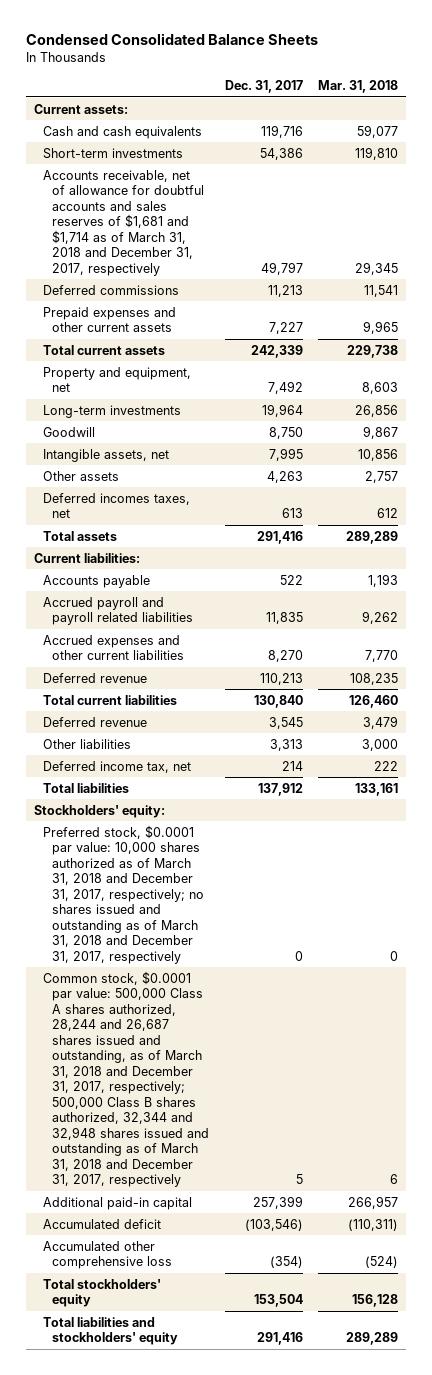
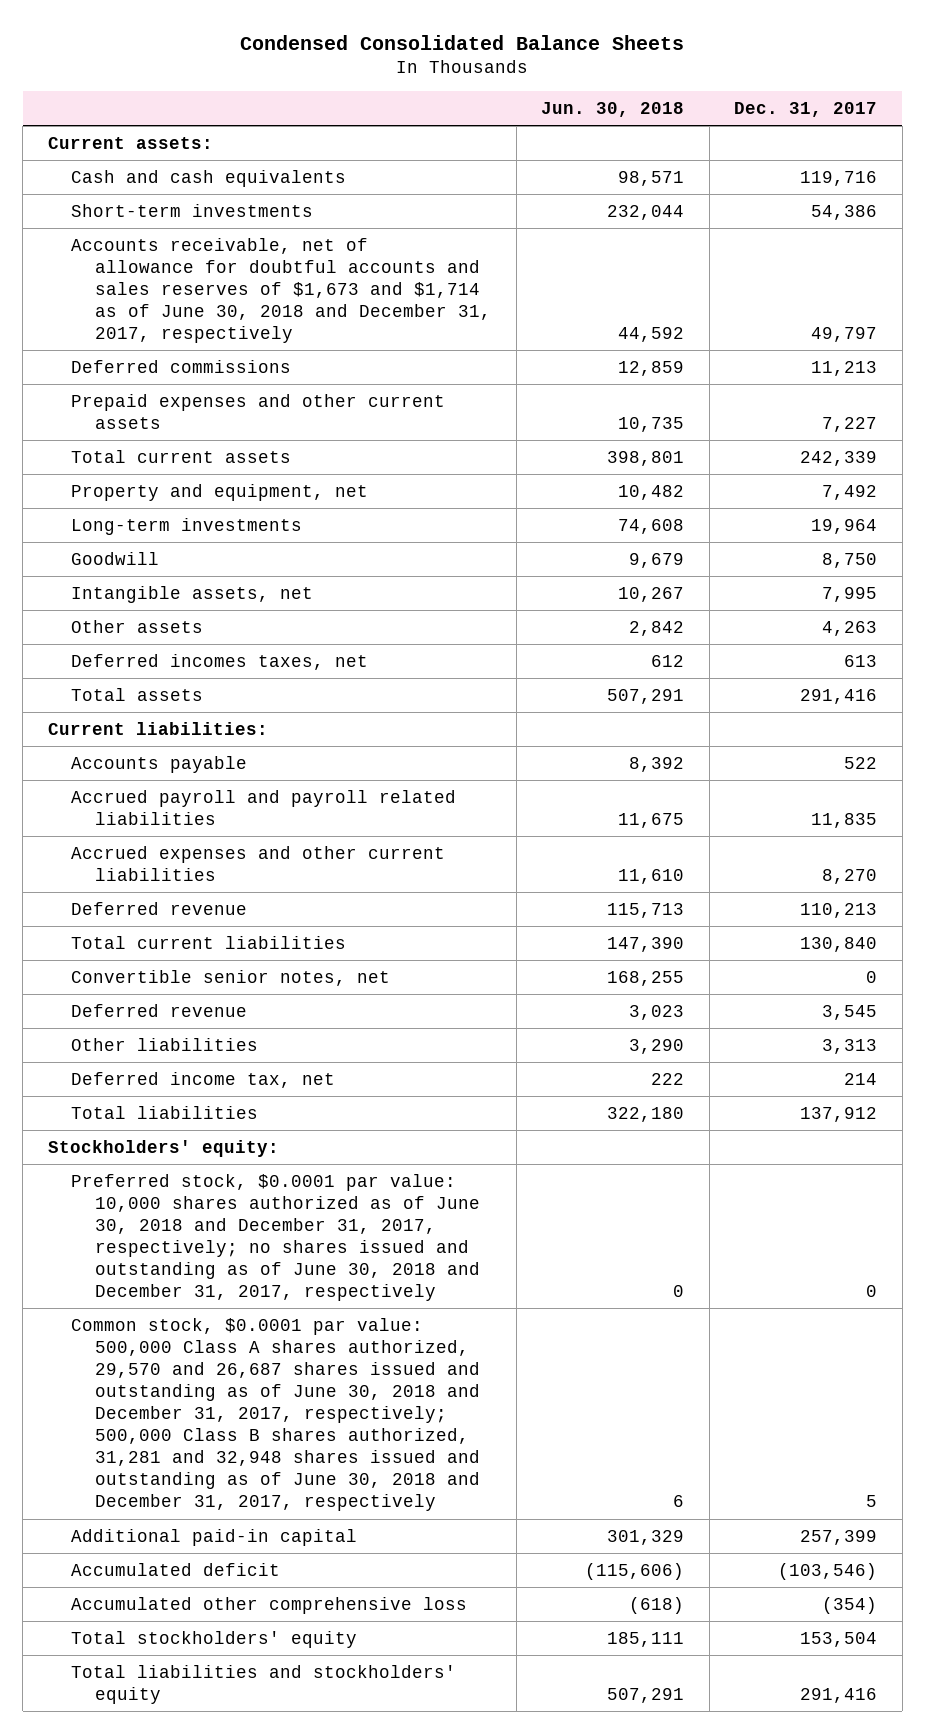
[318,80,399,94] Mar. 31, 2018 -> none
none -> [541,101,685,117] Jun. 30, 2018
[43,169,205,276] Accounts receivable, net of allowance for doubtful accounts and sales reserves of $1,681 and $1,714 as of March 31, 2018 and December 31, 2017, respectively -> [71,237,492,344] Accounts receivable, net of allowance for doubtful accounts and sales reserves of $1,673 and $1,714 as of June 30, 2018 and December 31, 2017, respectively
none -> [71,969,391,986] Convertible senior notes, net
[43,824,205,964] Preferred stock, $0.0001 par value: 10,000 shares authorized as of March 31, 2018 and December 31, 2017, respectively; no shares issued and outstanding as of March 31, 2018 and December 31, 2017, respectively -> [71,1173,481,1302] Preferred stock, $0.0001 par value: 10,000 shares authorized as of June 30, 2018 and December 31, 2017, respectively; no shares issued and outstanding as of June 30, 2018 and December 31, 2017, respectively
[43,970,210,1188] Common stock, $0.0001 par value: 500,000 Class A shares authorized, 28,244 and 26,687 shares issued and outstanding, as of March 31, 2018 and December 31, 2017, respectively; 500,000 Class B shares authorized, 32,344 and 32,948 shares issued and outstanding as of March 31, 2018 and December 31, 2017, respectively -> [71,1317,481,1512] Common stock, $0.0001 par value: 500,000 Class A shares authorized, 29,570 and 26,687 shares issued and outstanding as of June 30, 2018 and December 31, 2017, respectively; 500,000 Class B shares authorized, 31,281 and 32,948 shares issued and outstanding as of June 30, 2018 and December 31, 2017, respectively

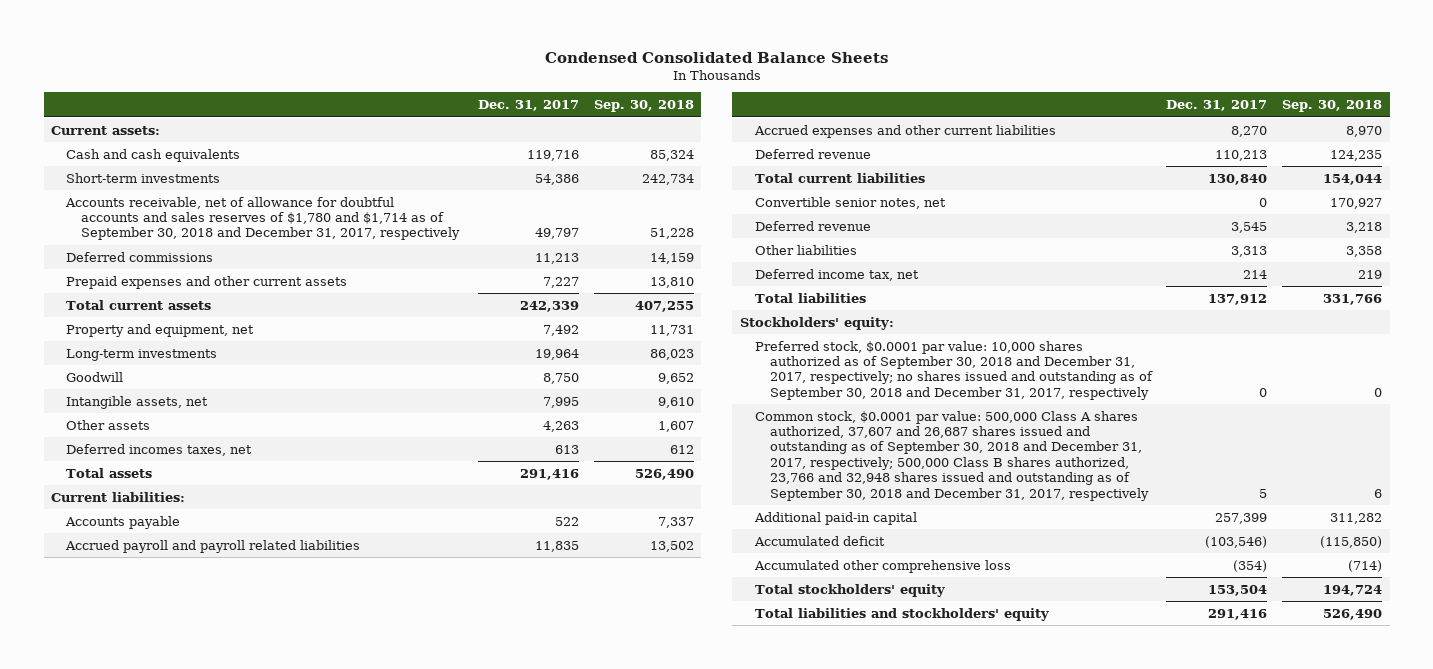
[541,101,685,117] Jun. 30, 2018 -> none
none -> [593,100,694,113] Sep. 30, 2018
[71,237,492,344] Accounts receivable, net of allowance for doubtful accounts and sales reserves of $1,673 and $1,714 as of June 30, 2018 and December 31, 2017, respectively -> [64,196,461,241] Accounts receivable, net of allowance for doubtful accounts and sales reserves of $1,780 and $1,714 as of September 30, 2018 and December 31, 2017, respectively
[71,1173,481,1302] Preferred stock, $0.0001 par value: 10,000 shares authorized as of June 30, 2018 and December 31, 2017, respectively; no shares issued and outstanding as of June 30, 2018 and December 31, 2017, respectively -> [754,340,1153,400] Preferred stock, $0.0001 par value: 10,000 shares authorized as of September 30, 2018 and December 31, 2017, respectively; no shares issued and outstanding as of September 30, 2018 and December 31, 2017, respectively
[71,1317,481,1512] Common stock, $0.0001 par value: 500,000 Class A shares authorized, 29,570 and 26,687 shares issued and outstanding as of June 30, 2018 and December 31, 2017, respectively; 500,000 Class B shares authorized, 31,281 and 32,948 shares issued and outstanding as of June 30, 2018 and December 31, 2017, respectively -> [754,410,1149,501] Common stock, $0.0001 par value: 500,000 Class A shares authorized, 37,607 and 26,687 shares issued and outstanding as of September 30, 2018 and December 31, 2017, respectively; 500,000 Class B shares authorized, 23,766 and 32,948 shares issued and outstanding as of September 30, 2018 and December 31, 2017, respectively

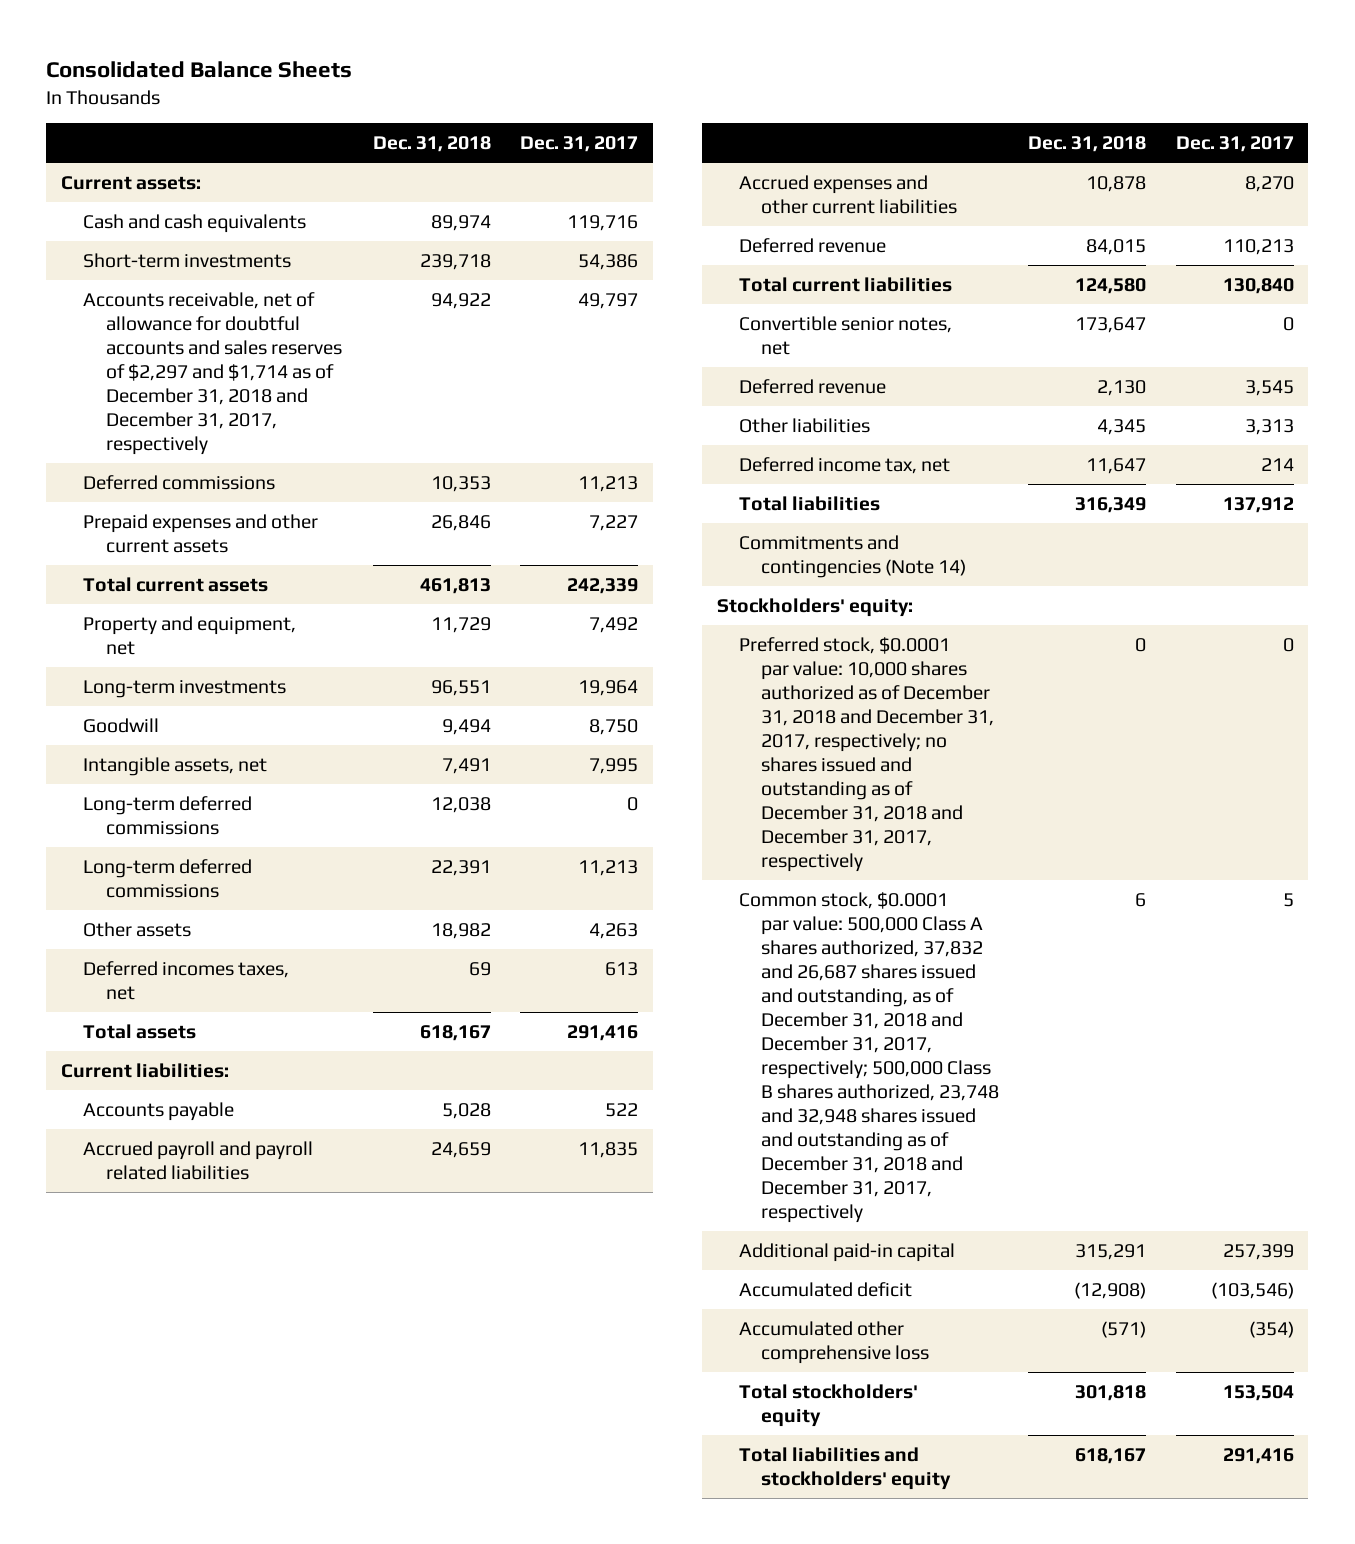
[544,51,888,63] Condensed Consolidated Balance Sheets -> [46,61,353,79] Consolidated Balance Sheets
[593,100,694,113] Sep. 30, 2018 -> none
none -> [372,136,491,153] Dec. 31, 2018
[64,196,461,241] Accounts receivable, net of allowance for doubtful accounts and sales reserves of $1,780 and $1,714 as of September 30, 2018 and December 31, 2017, respectively -> [83,291,342,456] Accounts receivable, net of allowance for doubtful accounts and sales reserves of $2,297 and $1,714 as of December 31, 2018 and December 31, 2017, respectively
none -> [83,795,253,835] Long-term deferred commissions
none -> [83,858,253,898] Long-term deferred commissions
none -> [738,534,967,578] Commitments and contingencies (Note 14)
[754,340,1153,400] Preferred stock, $0.0001 par value: 10,000 shares authorized as of September 30, 2018 and December 31, 2017, respectively; no shares issued and outstanding as of September 30, 2018 and December 31, 2017, respectively -> [738,636,995,873] Preferred stock, $0.0001 par value: 10,000 shares authorized as of December 31, 2018 and December 31, 2017, respectively; no shares issued and outstanding as of December 31, 2018 and December 31, 2017, respectively
[754,410,1149,501] Common stock, $0.0001 par value: 500,000 Class A shares authorized, 37,607 and 26,687 shares issued and outstanding as of September 30, 2018 and December 31, 2017, respectively; 500,000 Class B shares authorized, 23,766 and 32,948 shares issued and outstanding as of September 30, 2018 and December 31, 2017, respectively -> [738,891,1000,1224] Common stock, $0.0001 par value: 500,000 Class A shares authorized, 37,832 and 26,687 shares issued and outstanding, as of December 31, 2018 and December 31, 2017, respectively; 500,000 Class B shares authorized, 23,748 and 32,948 shares issued and outstanding as of December 31, 2018 and December 31, 2017, respectively

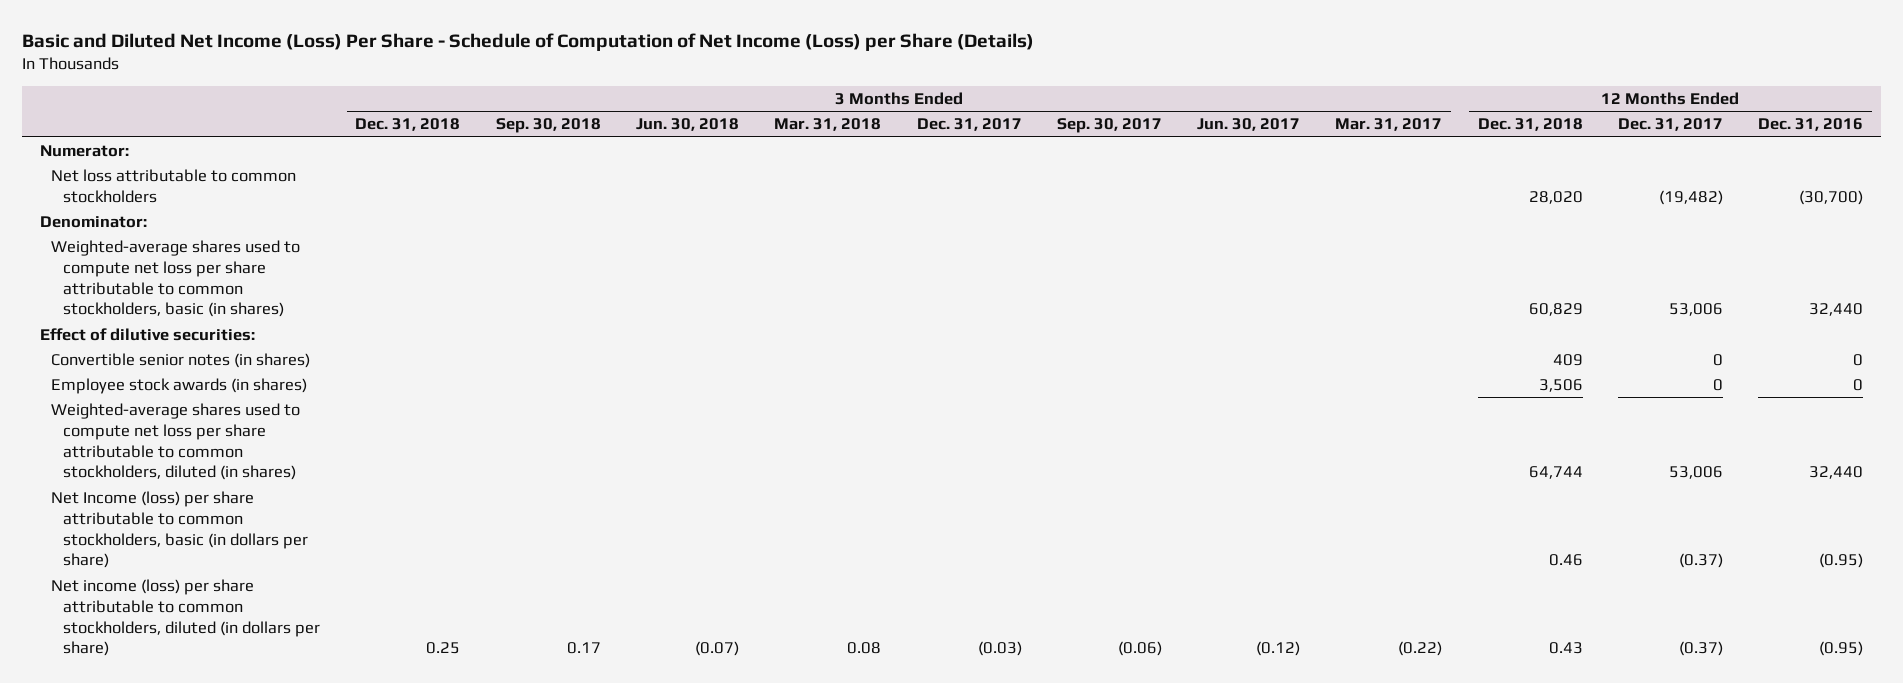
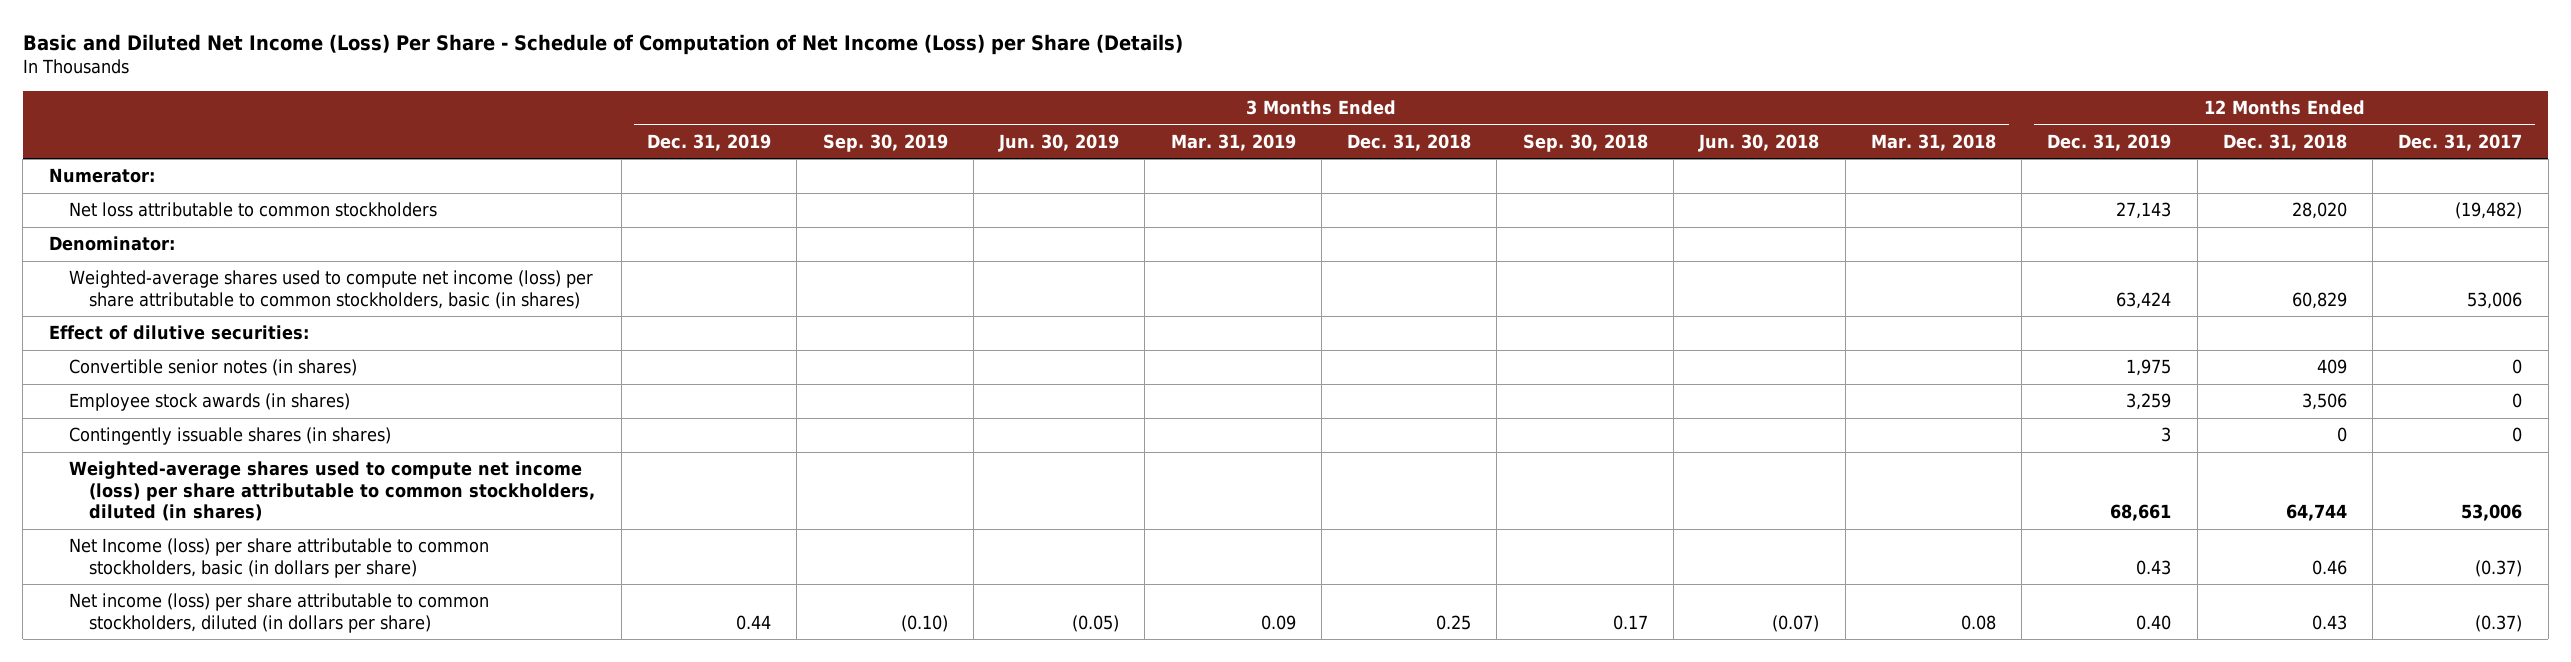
[916,118,1022,132] Dec. 31, 2017 -> none
[1056,118,1162,134] Sep. 30, 2017 -> none
[1197,118,1301,132] Jun. 30, 2017 -> none
[1335,118,1443,132] Mar. 31, 2017 -> none
[1758,118,1864,132] Dec. 31, 2016 -> none
none -> [647,133,772,151] Dec. 31, 2019
none -> [822,133,948,152] Sep. 30, 2019
none -> [998,133,1120,152] Jun. 30, 2019
none -> [1170,133,1296,151] Mar. 31, 2019
none -> [2047,133,2172,151] Dec. 31, 2019
[51,240,301,318] Weighted-average shares used to compute net loss per share attributable to common stockholders, basic (in shares) -> [68,270,593,309] Weighted-average shares used to compute net income (loss) per share attributable to common stockholders, basic (in shares)
none -> [68,427,391,446] Contingently issuable shares (in shares)
[51,403,301,481] Weighted-average shares used to compute net loss per share attributable to common stockholders, diluted (in shares) -> [68,461,596,522] Weighted-average shares used to compute net income (loss) per share attributable to common stockholders, diluted (in shares)

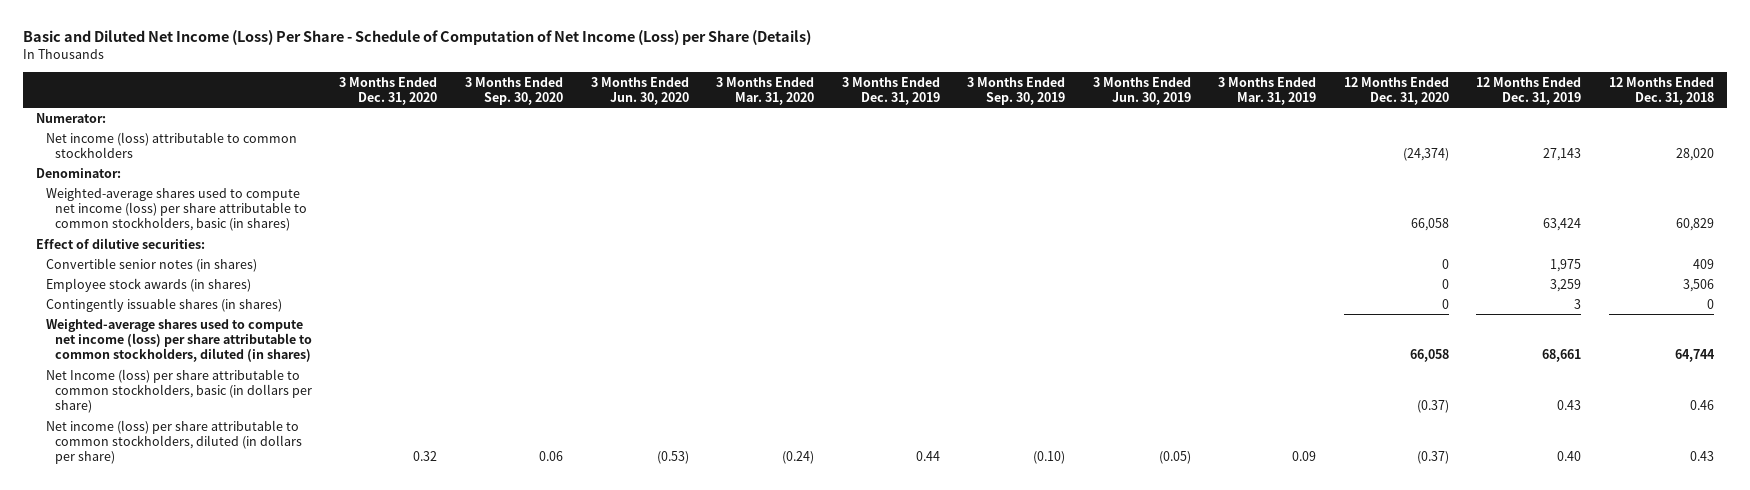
[1347,133,1472,151] Dec. 31, 2018 -> none
[1522,133,1648,152] Sep. 30, 2018 -> none
[1698,133,1820,152] Jun. 30, 2018 -> none
[1870,133,1996,151] Mar. 31, 2018 -> none
[2398,133,2523,151] Dec. 31, 2017 -> none
none -> [339,76,438,106] 3 Months Ended Dec. 31, 2020
none -> [465,76,564,106] 3 Months Ended Sep. 30, 2020
none -> [590,76,689,106] 3 Months Ended Jun. 30, 2020
none -> [716,76,815,106] 3 Months Ended Mar. 31, 2020
none -> [1343,76,1449,106] 12 Months Ended Dec. 31, 2020
[68,202,437,218] Net loss attributable to common stockholders -> [45,131,297,158] Net income (loss) attributable to common stockholders

